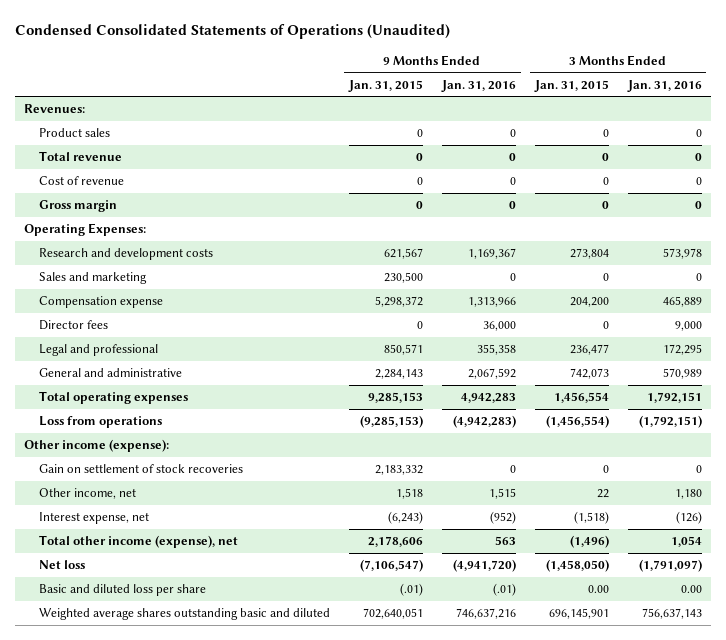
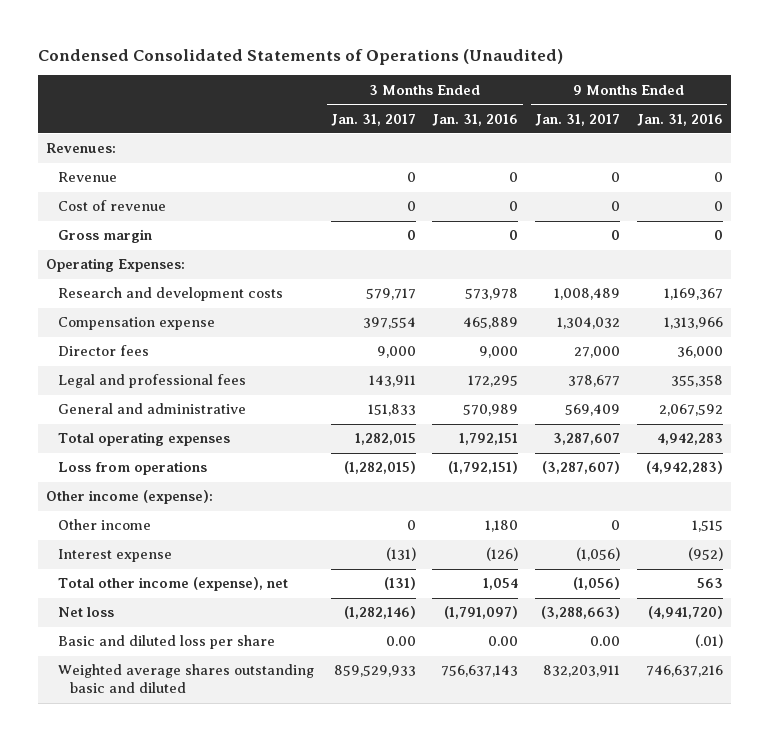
[347,79,423,92] Jan. 31, 2015 -> none
[533,79,609,92] Jan. 31, 2015 -> none
none -> [330,113,416,126] Jan. 31, 2017
none -> [535,113,621,126] Jan. 31, 2017
[39,128,111,138] Product sales -> none
[39,151,123,162] Total revenue -> [58,172,118,183] Revenue
[39,272,148,285] Sales and marketing -> none
[39,344,159,357] Legal and professional -> [58,374,247,389] Legal and professional fees
[39,464,244,474] Gain on settlement of stock recoveries -> none
[39,488,137,500] Other income, net -> [58,519,152,531] Other income
[39,512,150,525] Interest expense, net -> [58,549,173,563] Interest expense

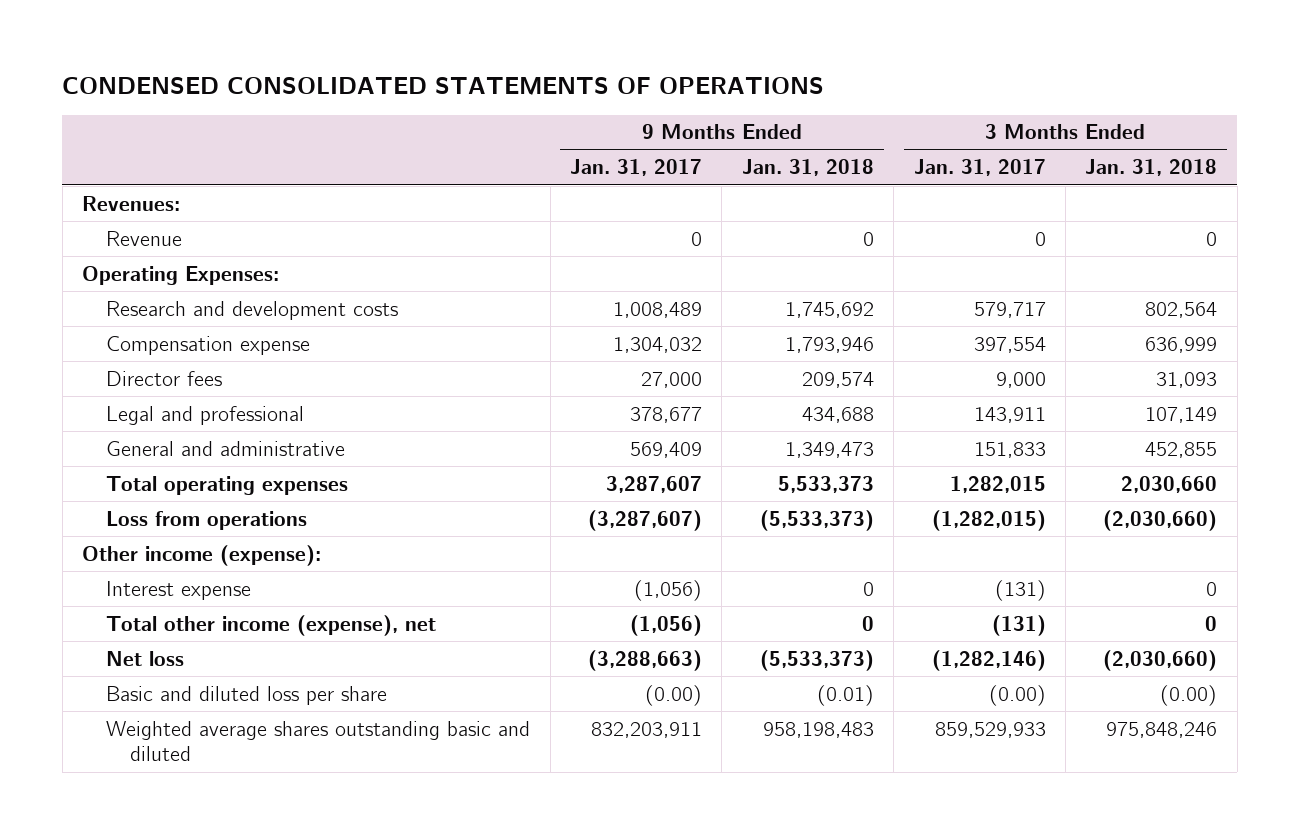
[37,48,563,65] Condensed Consolidated Statements of Operations (Unaudited) -> [62,77,825,96] CONDENSED CONSOLIDATED STATEMENTS OF OPERATIONS
[432,113,519,126] Jan. 31, 2016 -> none
[636,113,723,126] Jan. 31, 2016 -> none
none -> [741,159,874,177] Jan. 31, 2018
none -> [1085,159,1218,177] Jan. 31, 2018
[58,200,167,212] Cost of revenue -> none
[58,229,153,244] Gross margin -> none
[58,374,247,389] Legal and professional fees -> [106,405,305,425] Legal and professional
[58,519,152,531] Other income -> none
[385,636,416,647] 0.00 -> [988,684,1046,706] (0.00)
[590,636,621,647] 0.00 -> [644,684,702,706] (0.00)

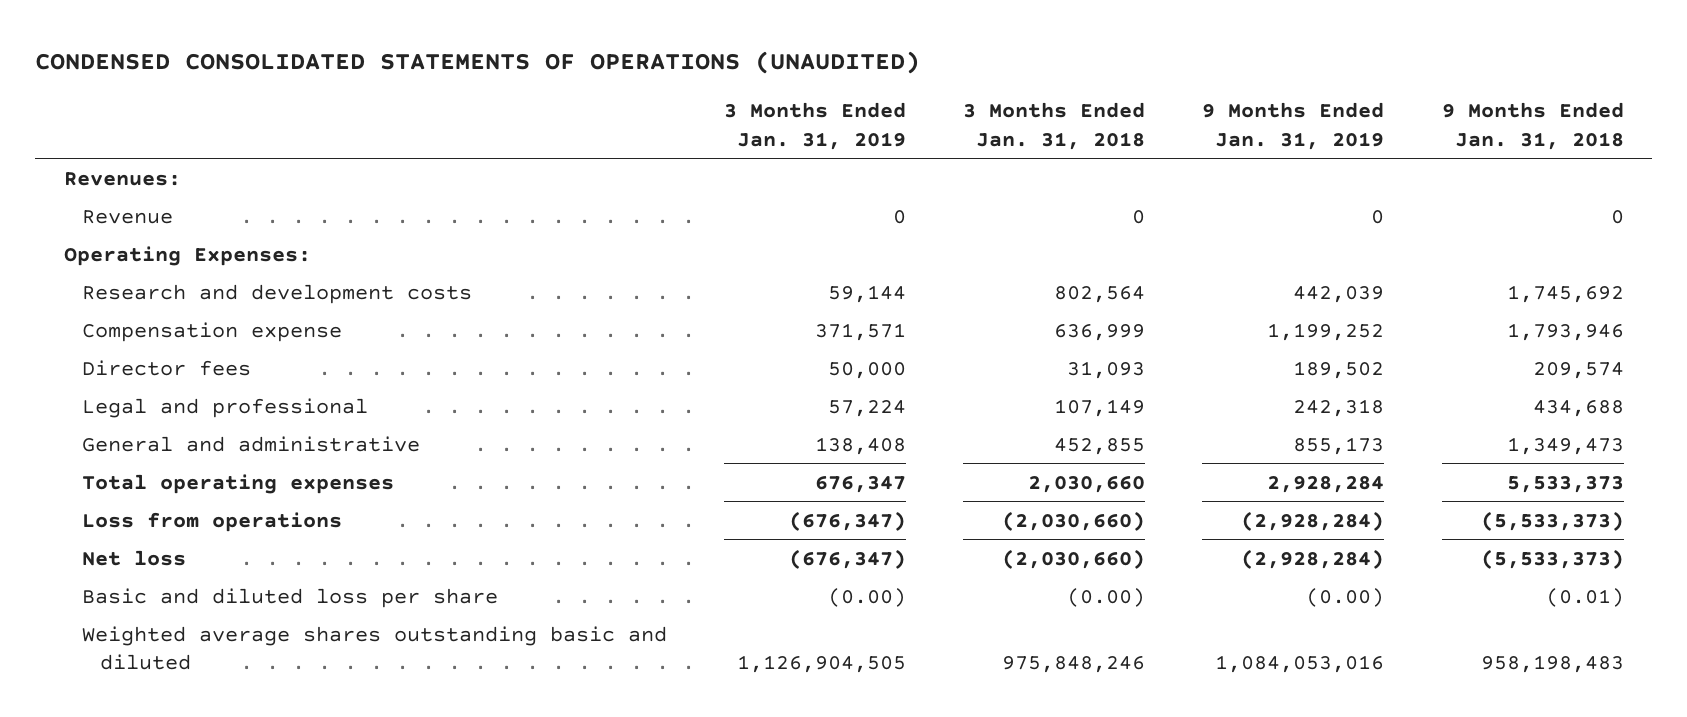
[62,77,825,96] CONDENSED CONSOLIDATED STATEMENTS OF OPERATIONS -> [35,51,921,75] CONDENSED CONSOLIDATED STATEMENTS OF OPERATIONS (UNAUDITED)
[569,159,702,177] Jan. 31, 2017 -> none
[913,159,1046,177] Jan. 31, 2017 -> none
none -> [723,102,906,150] 3 Months Ended Jan. 31, 2019
none -> [1202,102,1385,150] 9 Months Ended Jan. 31, 2019
[82,544,322,566] Other income (expense): -> none
[106,580,252,600] Interest expense -> none
[106,614,437,636] Total other income (expense), net -> none

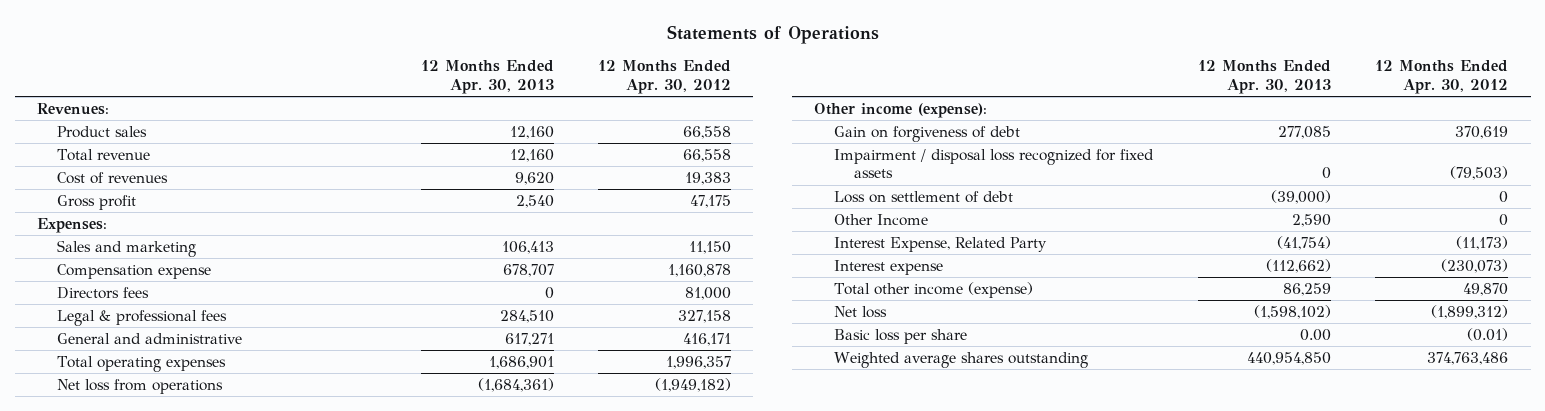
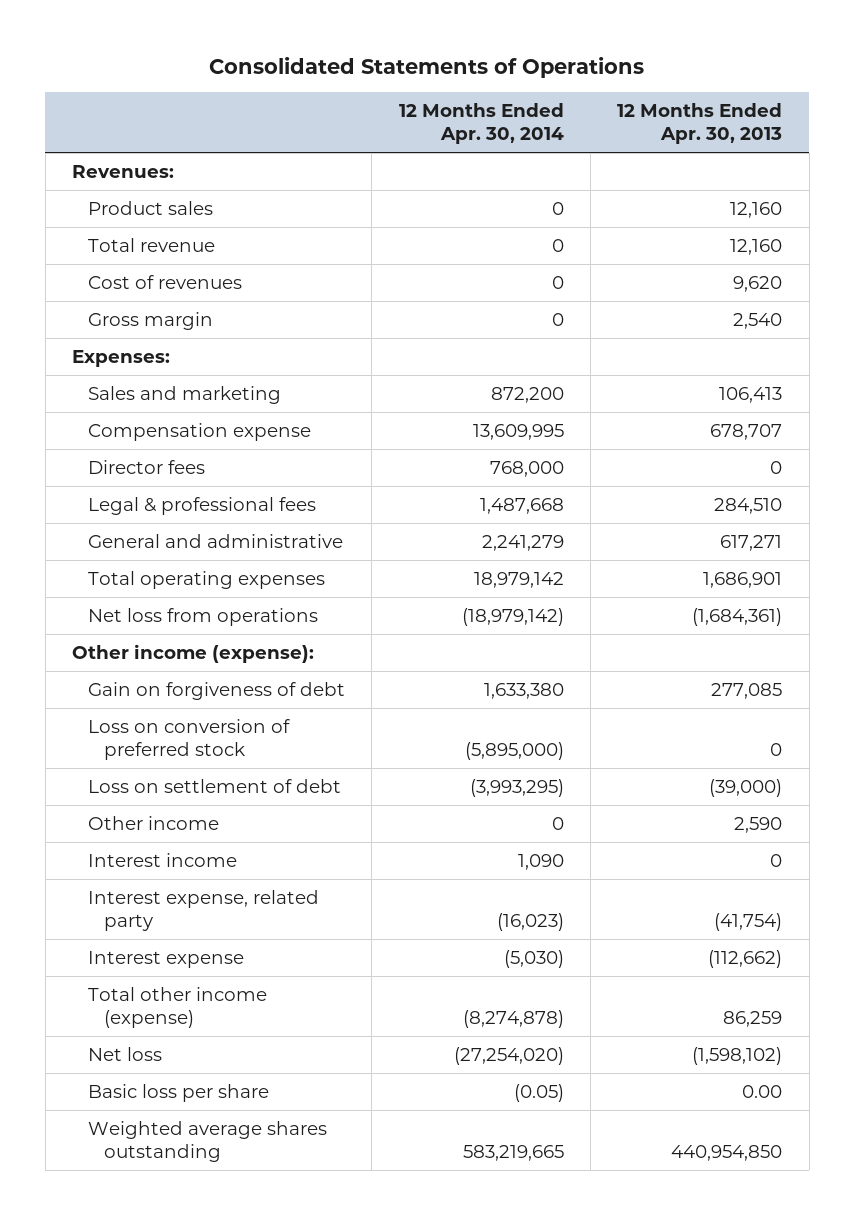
[666,24,879,44] Statements of Operations -> [209,56,645,78] Consolidated Statements of Operations
[598,60,732,94] 12 Months Ended Apr. 30, 2012 -> none
none -> [398,103,564,145] 12 Months Ended Apr. 30, 2014
[57,194,137,210] Gross profit -> [88,311,214,330] Gross margin
[57,286,150,299] Directors fees -> [88,459,206,474] Director fees
[834,148,1155,179] Impairment / disposal loss recognized for fixed assets -> none
none -> [88,718,291,761] Loss on conversion of preferred stock
[834,213,929,226] Other Income -> [88,815,220,830] Other income
none -> [88,852,238,867] Interest income
[834,236,1048,252] Interest Expense, Related Party -> [88,889,320,932] Interest expense, related party

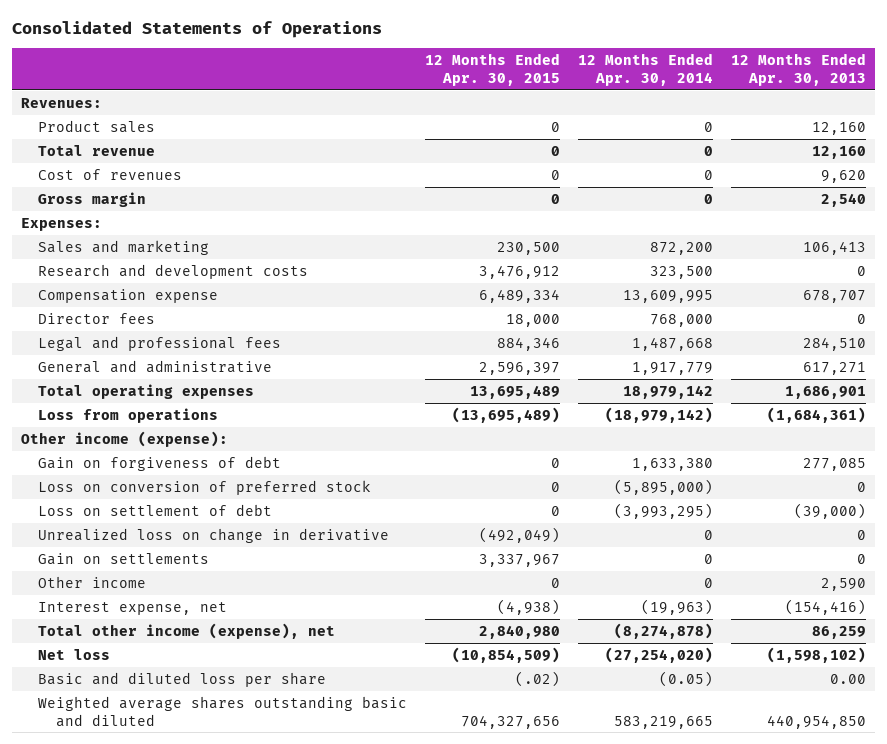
none -> [425,53,561,86] 12 Months Ended Apr. 30, 2015
none -> [38,263,309,279] Research and development costs
[88,496,317,515] Legal & professional fees -> [38,335,282,351] Legal and professional fees
[481,534,564,551] 2,241,279 -> [632,361,714,375] 1,917,779
[88,607,319,626] Net loss from operations -> [38,407,219,423] Loss from operations
none -> [38,527,390,543] Unrealized loss on change in derivative
none -> [38,552,210,565] Gain on settlements
[88,852,238,867] Interest income -> none
[88,889,320,932] Interest expense, related party -> none
[88,950,245,968] Interest expense -> [38,601,228,615] Interest expense, net
[503,949,564,968] (5,030) -> [641,598,714,615] (19,963)
[708,949,783,968] (112,662) -> [785,598,867,615] (154,416)
[88,986,268,1029] Total other income (expense) -> [38,622,336,639] Total other income (expense), net
[88,1083,270,1102] Basic loss per share -> [38,671,327,687] Basic and diluted loss per share
[88,1120,328,1163] Weighted average shares outstanding -> [38,695,408,727] Weighted average shares outstanding basic and diluted

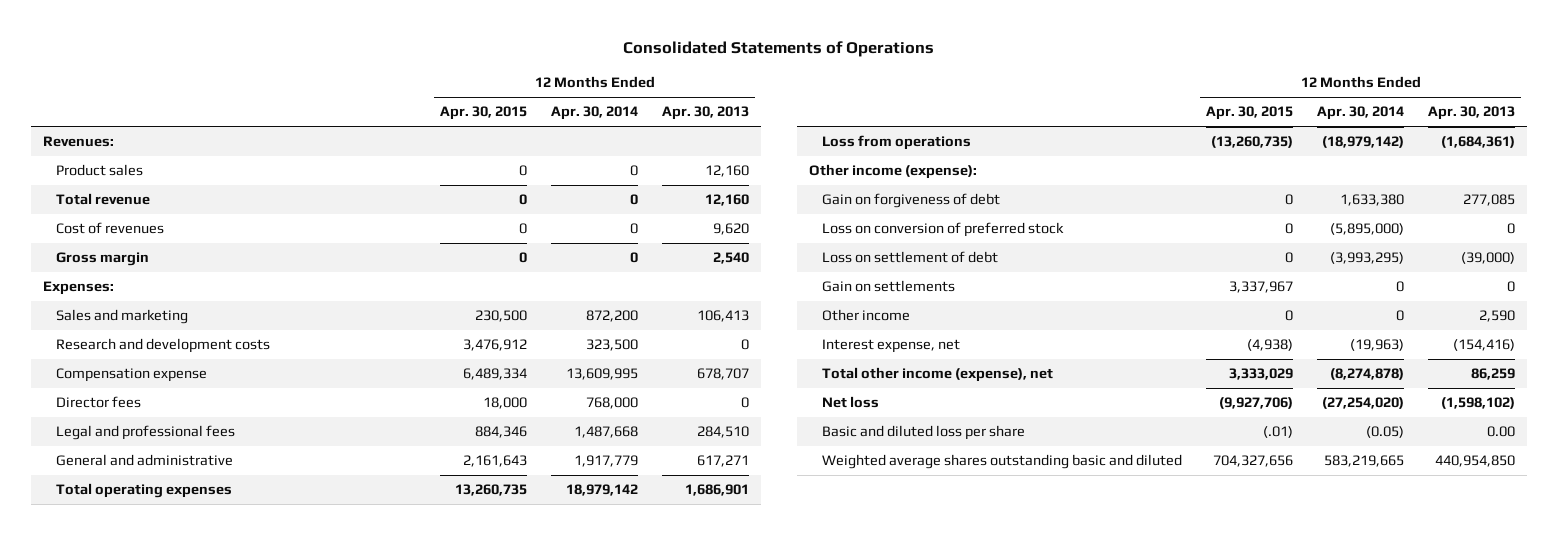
[479,361,561,375] 2,596,397 -> [463,455,528,468] 2,161,643
[470,384,561,399] 13,695,489 -> [455,484,528,497] 13,260,735
[452,406,561,423] (13,695,489) -> [1211,136,1294,149] (13,260,735)
[38,527,390,543] Unrealized loss on change in derivative -> none
[479,624,561,639] 2,840,980 -> [1229,368,1294,381] 3,333,029
[452,646,561,663] (10,854,509) -> [1219,397,1294,410] (9,927,706)
[515,670,561,687] (.02) -> [1263,426,1294,439] (.01)

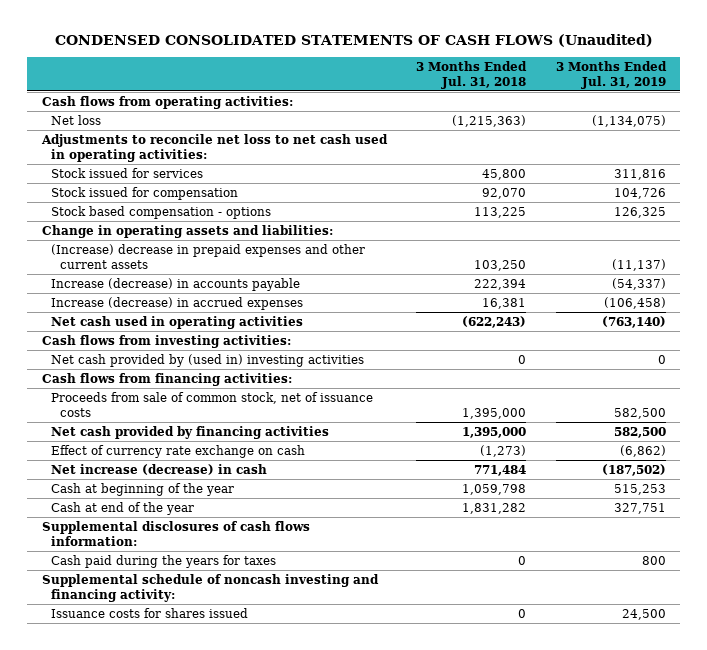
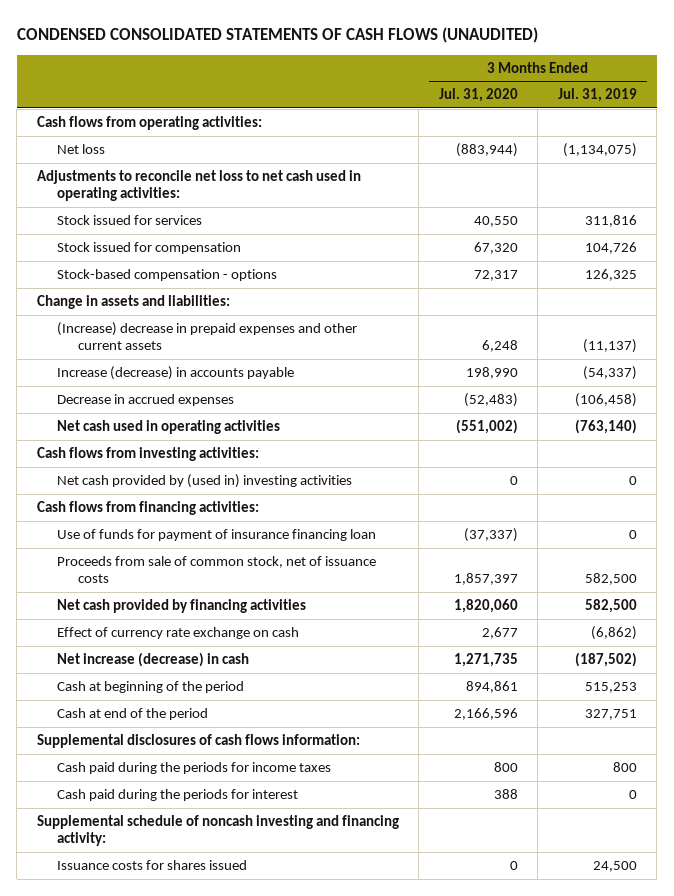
[54,34,653,48] CONDENSED CONSOLIDATED STATEMENTS OF CASH FLOWS (Unaudited) -> [16,26,538,43] CONDENSED CONSOLIDATED STATEMENTS OF CASH FLOWS (UNAUDITED)
[416,60,528,89] 3 Months Ended Jul. 31, 2018 -> none
none -> [438,88,518,103] Jul. 31, 2020
[51,205,272,219] Stock based compensation - options -> [57,269,278,282] Stock-based compensation - options
[41,224,333,238] Change in operating assets and liabilities: -> [36,295,230,310] Change in assets and liabilities:
[51,296,304,310] Increase (decrease) in accrued expenses -> [57,394,235,407] Decrease in accrued expenses
none -> [57,529,377,542] Use of funds for payment of insurance financing loan
[51,482,235,496] Cash at beginning of the year -> [57,681,245,694] Cash at beginning of the period
[51,501,195,515] Cash at end of the year -> [57,708,209,721] Cash at end of the period
[51,554,277,568] Cash paid during the years for taxes -> [57,762,332,775] Cash paid during the periods for income taxes
none -> [57,789,299,802] Cash paid during the periods for interest

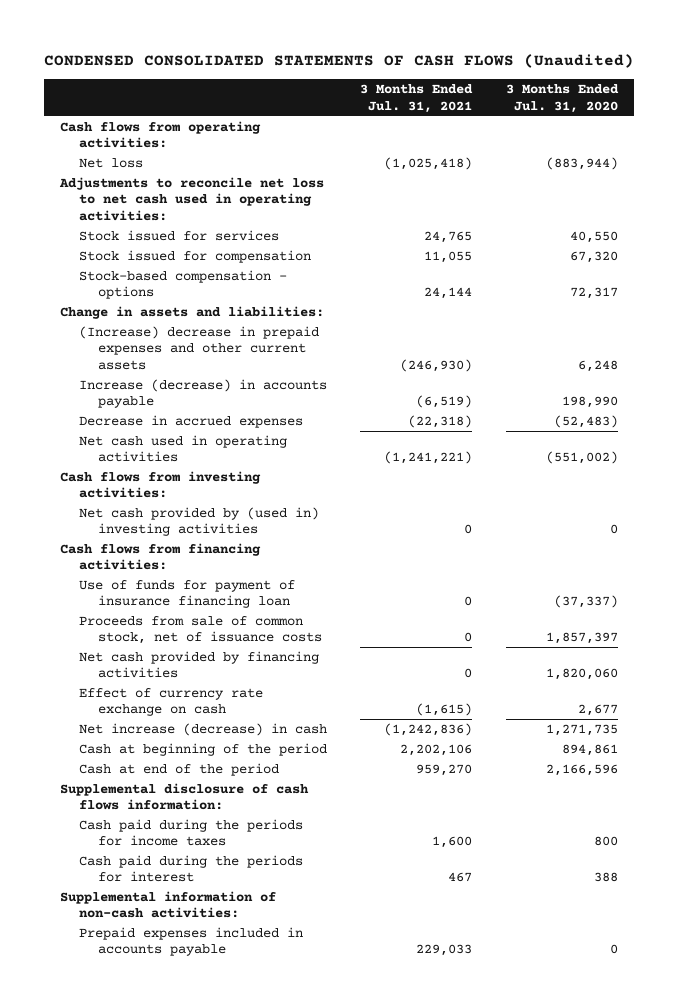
[16,26,538,43] CONDENSED CONSOLIDATED STATEMENTS OF CASH FLOWS (UNAUDITED) -> [43,54,634,69] CONDENSED CONSOLIDATED STATEMENTS OF CASH FLOWS (Unaudited)
[557,88,637,103] Jul. 31, 2019 -> none
none -> [360,84,474,113] 3 Months Ended Jul. 31, 2021
[36,734,360,749] Supplemental disclosures of cash flows information: -> [60,783,310,811] Supplemental disclosure of cash flows information:
[57,860,248,871] Issuance costs for shares issued -> none
[36,815,399,847] Supplemental schedule of noncash investing and financing activity: -> [60,891,277,919] Supplemental information of non-cash activities:
none -> [79,927,304,957] Prepaid expenses included in accounts payable

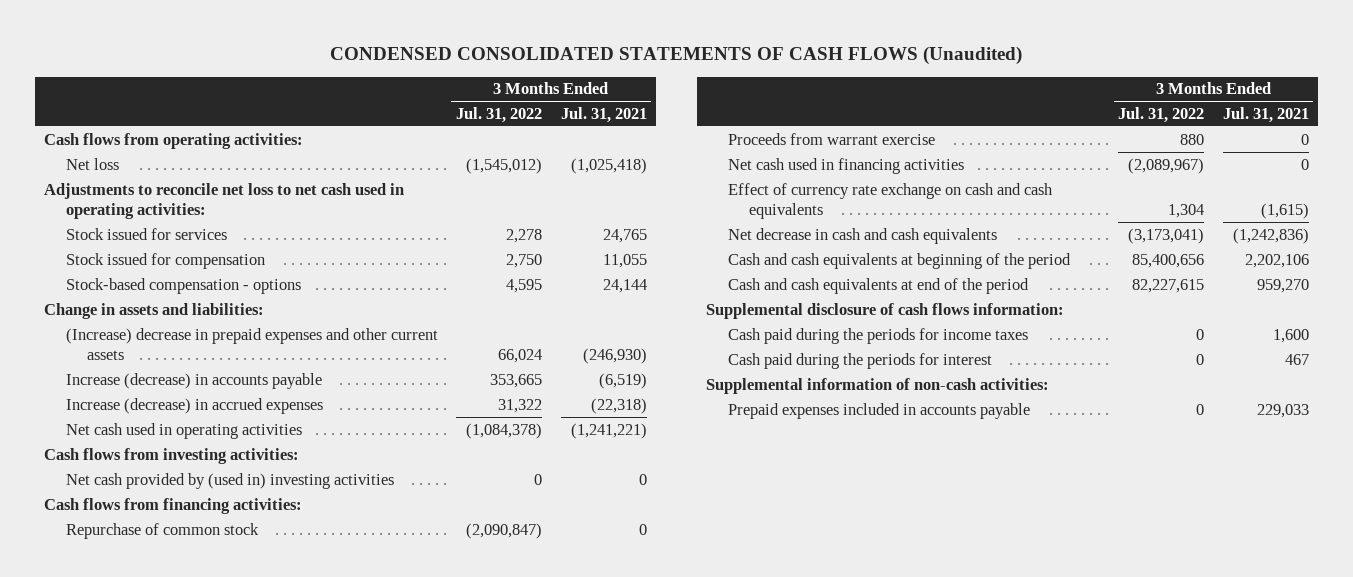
[505,84,619,113] 3 Months Ended Jul. 31, 2020 -> none
none -> [456,106,543,123] Jul. 31, 2022
[79,415,304,429] Decrease in accrued expenses -> [65,397,323,414] Increase (decrease) in accrued expenses
[79,580,296,609] Use of funds for payment of insurance financing loan -> none
none -> [65,522,259,539] Repurchase of common stock
[79,616,322,645] Proceeds from sale of common stock, net of issuance costs -> [727,132,935,145] Proceeds from warrant exercise
[79,651,320,679] Net cash provided by financing activities -> [727,157,964,174] Net cash used in financing activities
[79,688,264,717] Effect of currency rate exchange on cash -> [727,182,1053,219] Effect of currency rate exchange on cash and cash equivalents
[79,723,328,737] Net increase (decrease) in cash -> [727,227,997,244] Net decrease in cash and cash equivalents
[79,743,328,757] Cash at beginning of the period -> [727,252,1071,269] Cash and cash equivalents at beginning of the period
[79,763,280,777] Cash at end of the period -> [727,277,1029,294] Cash and cash equivalents at end of the period

